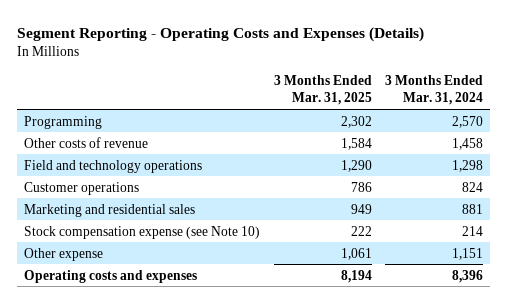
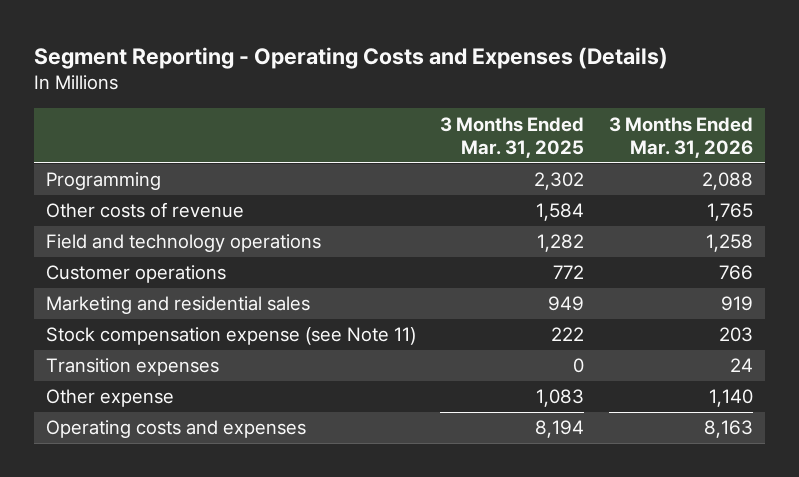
[385,75,484,106] 3 Months Ended Mar. 31, 2024 -> none
none -> [608,116,753,159] 3 Months Ended Mar. 31, 2026
[340,159,372,172] 1,290 -> [537,234,585,253] 1,282
[350,181,372,192] 786 -> [553,265,585,280] 772
[23,225,260,239] Stock compensation expense (see Note 10) -> [46,327,417,346] Stock compensation expense (see Note 11)
none -> [46,358,220,377] Transition expenses
[340,247,372,260] 1,061 -> [536,389,585,408] 1,083

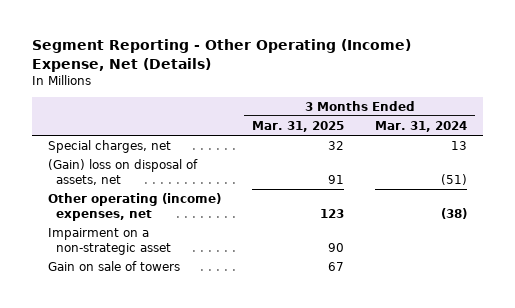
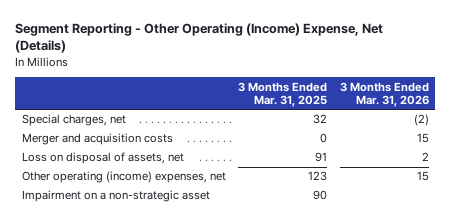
[375,120,468,132] Mar. 31, 2024 -> none
none -> [339,81,429,107] 3 Months Ended Mar. 31, 2026
none -> [21,133,173,146] Merger and acquisition costs
[47,158,198,186] (Gain) loss on disposal of assets, net -> [21,152,184,165] Loss on disposal of assets, net
[47,260,180,271] Gain on sale of towers -> none

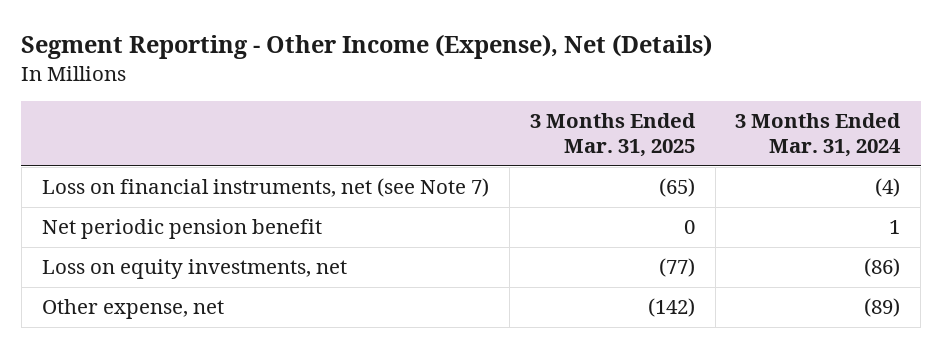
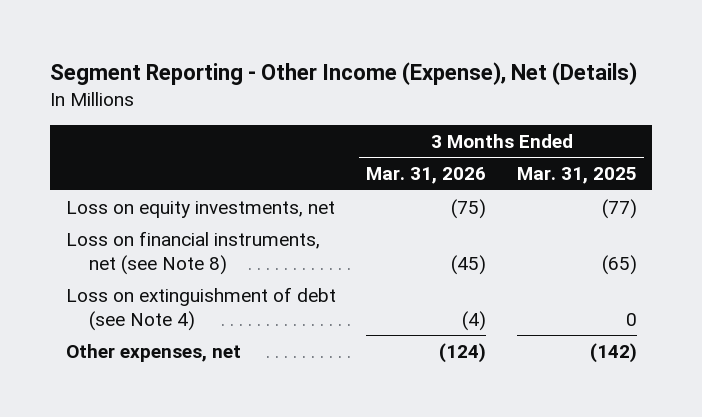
[735,113,902,158] 3 Months Ended Mar. 31, 2024 -> none
none -> [366,167,487,185] Mar. 31, 2026
[41,178,489,198] Loss on financial instruments, net (see Note 7) -> none
[41,219,322,240] Net periodic pension benefit -> none
none -> [65,230,320,276] Loss on financial instruments, net (see Note 8)
none -> [65,286,336,332] Loss on extinguishment of debt (see Note 4)
[41,299,224,320] Other expense, net -> [65,343,241,362] Other expenses, net

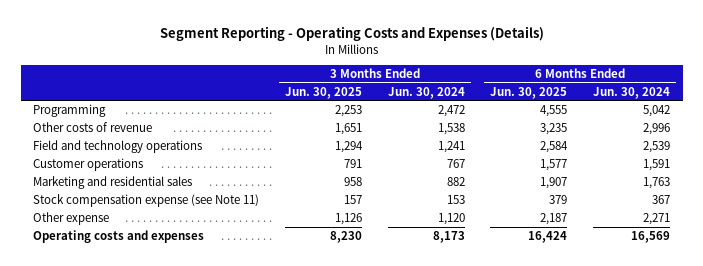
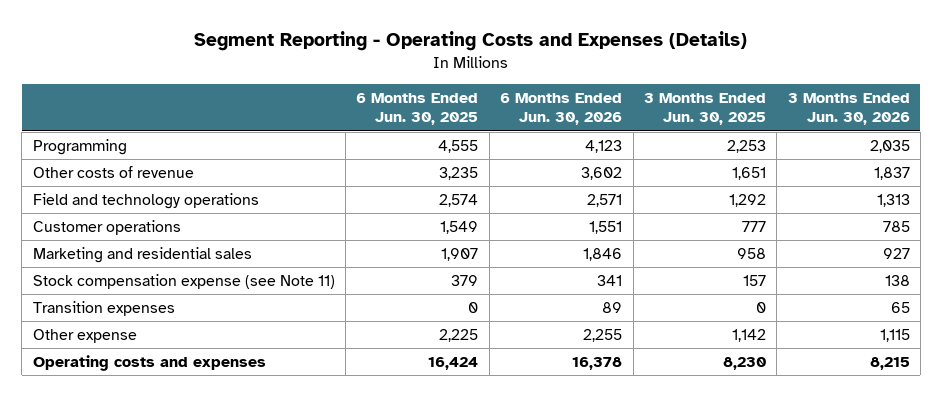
[387,86,465,99] Jun. 30, 2024 -> none
[592,86,670,99] Jun. 30, 2024 -> none
none -> [500,93,623,126] 6 Months Ended Jun. 30, 2026
none -> [787,93,910,126] 3 Months Ended Jun. 30, 2026
[335,140,364,153] 1,294 -> [728,194,766,208] 1,292
[540,140,569,153] 2,584 -> [439,194,479,208] 2,574
[344,158,363,168] 791 -> [741,221,766,233] 777
[540,158,568,171] 1,577 -> [440,221,479,235] 1,549
none -> [32,301,175,317] Transition expenses
[335,212,363,225] 1,126 -> [731,329,766,343] 1,142
[540,212,568,225] 2,187 -> [439,329,479,343] 2,225

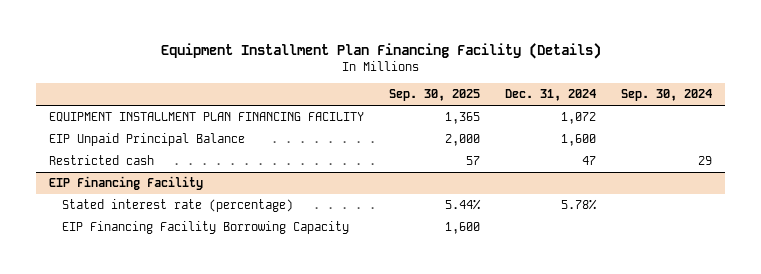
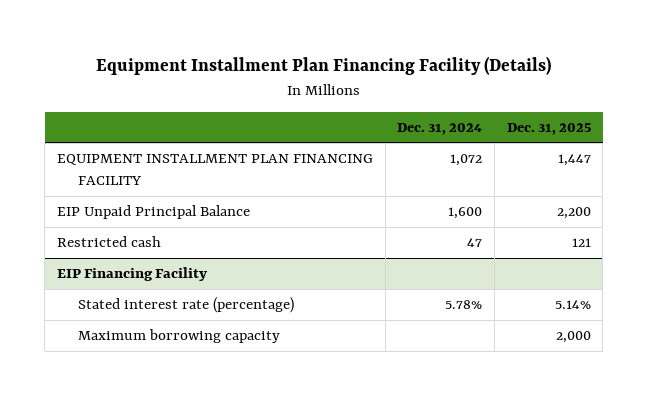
[389,89,481,102] Sep. 30, 2025 -> none
[621,89,713,102] Sep. 30, 2024 -> none
none -> [506,122,591,135] Dec. 31, 2025
[61,221,349,235] EIP Financing Facility Borrowing Capacity -> [77,329,280,344] Maximum borrowing capacity

